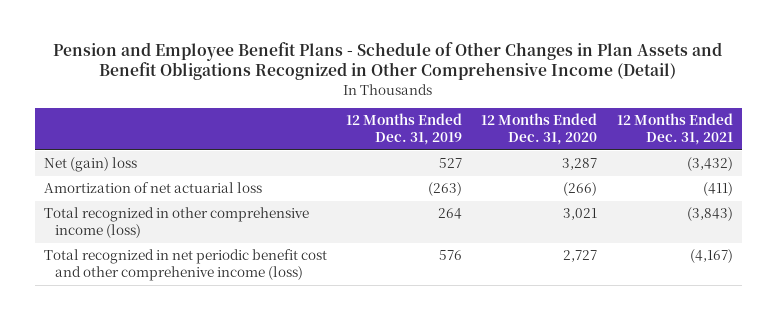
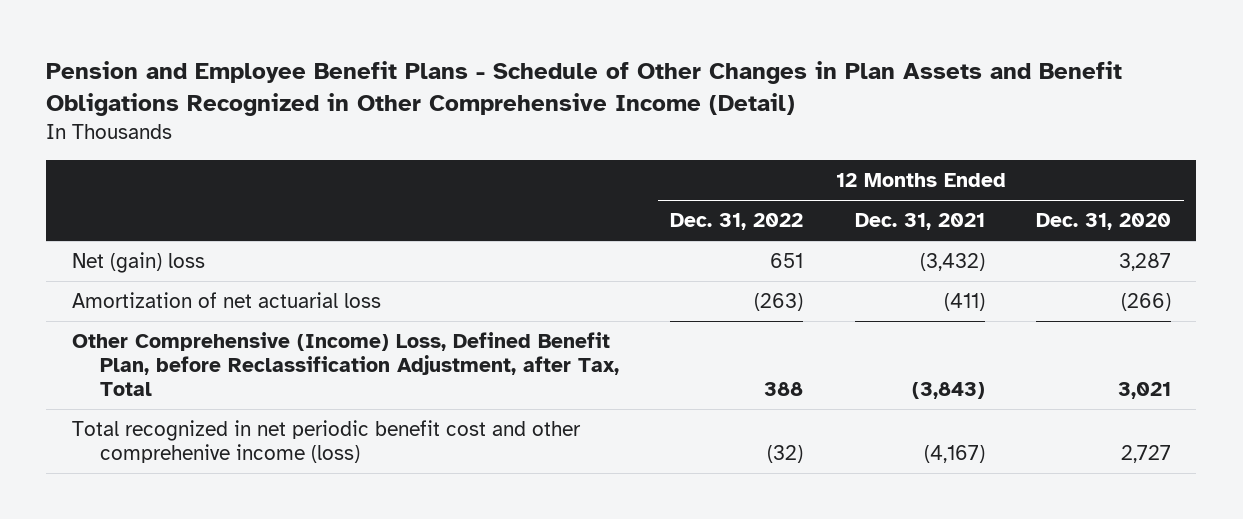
[346,113,463,146] 12 Months Ended Dec. 31, 2019 -> none
none -> [670,213,804,231] Dec. 31, 2022
[44,207,310,239] Total recognized in other comprehensive income (loss) -> [71,332,620,397] Other Comprehensive (Income) Loss, Defined Benefit Plan, before Reclassification Adjustment, after Tax, Total

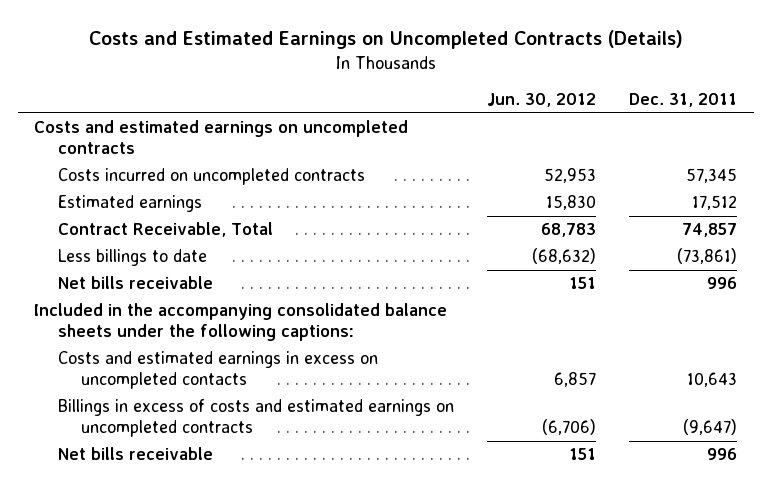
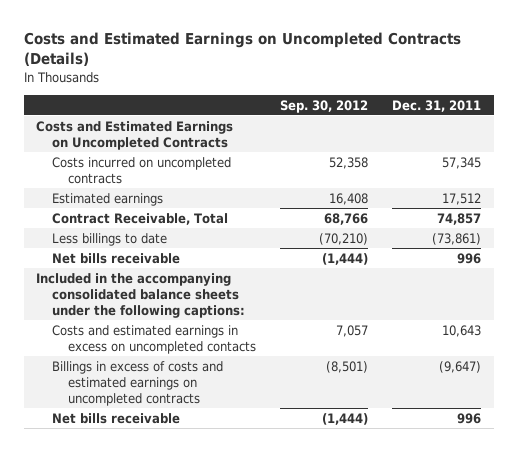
[487,93,597,108] Jun. 30, 2012 -> none
none -> [280,99,369,113] Sep. 30, 2012
[34,120,409,155] Costs and estimated earnings on uncompleted contracts -> [35,120,233,150] Costs and Estimated Earnings on Uncompleted Contracts

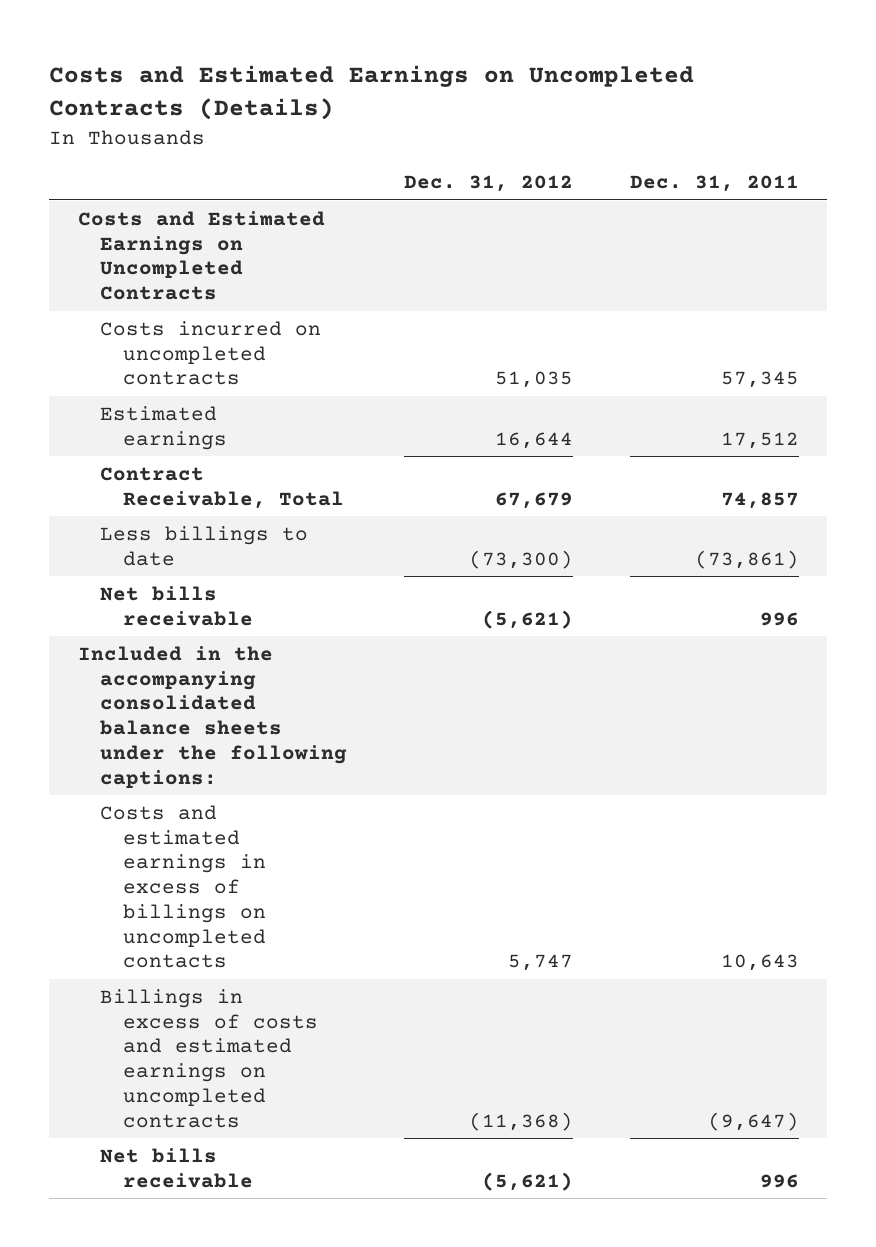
[280,99,369,113] Sep. 30, 2012 -> none
none -> [404,175,574,193] Dec. 31, 2012
[51,324,256,354] Costs and estimated earnings in excess on uncompleted contacts -> [100,804,266,969] Costs and estimated earnings in excess of billings on uncompleted contacts

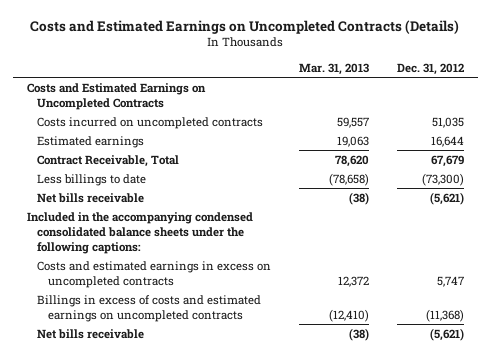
[629,175,799,193] Dec. 31, 2011 -> none
none -> [299,62,370,75] Mar. 31, 2013
[77,645,348,788] Included in the accompanying consolidated balance sheets under the following captions: -> [26,211,253,254] Included in the accompanying condensed consolidated balance sheets under the following captions:
[100,804,266,969] Costs and estimated earnings in excess of billings on uncompleted contacts -> [37,260,272,288] Costs and estimated earnings in excess on uncompleted contracts

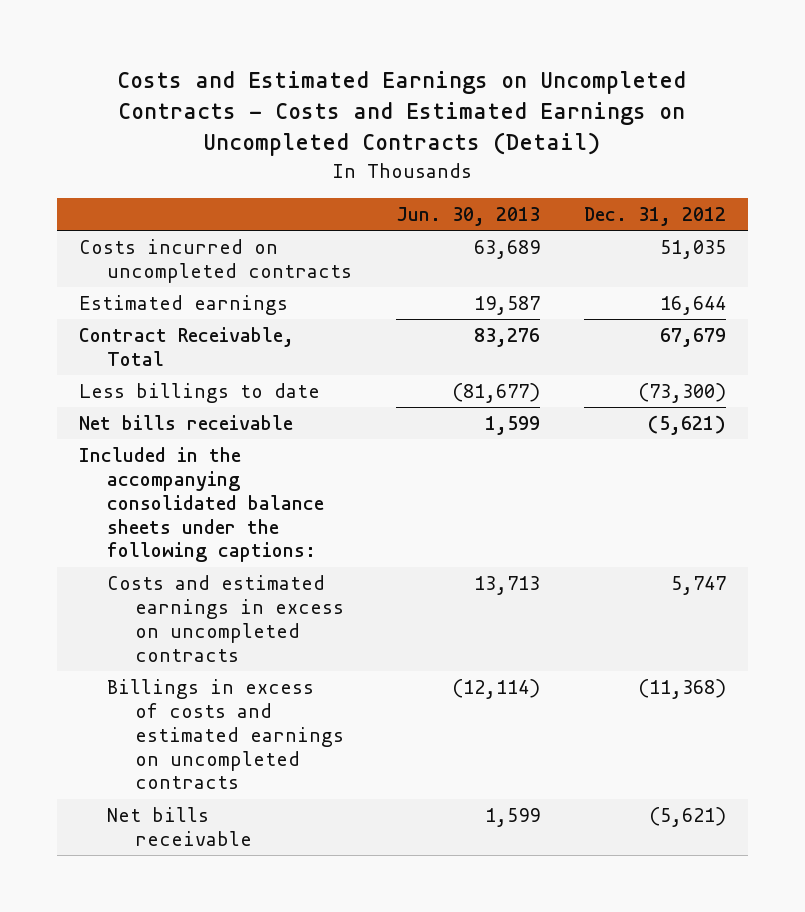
[30,19,460,34] Costs and Estimated Earnings on Uncompleted Contracts (Details) -> [117,71,687,157] Costs and Estimated Earnings on Uncompleted Contracts - Costs and Estimated Earnings on Uncompleted Contracts (Detail)
[299,62,370,75] Mar. 31, 2013 -> none
none -> [396,206,541,226] Jun. 30, 2013
[26,82,206,110] Costs and Estimated Earnings on Uncompleted Contracts -> none
[26,211,253,254] Included in the accompanying condensed consolidated balance sheets under the following captions: -> [78,447,325,563] Included in the accompanying consolidated balance sheets under the following captions:

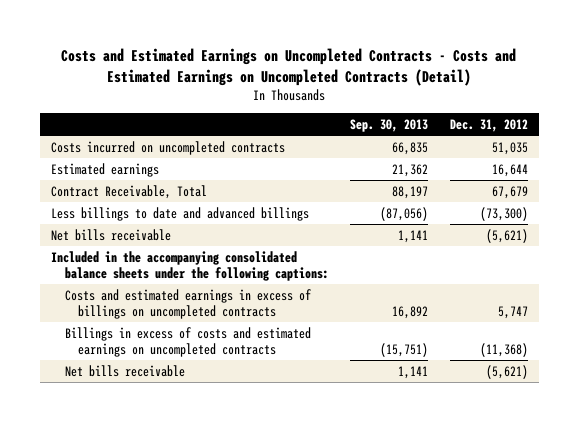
[396,206,541,226] Jun. 30, 2013 -> none
none -> [350,118,429,132] Sep. 30, 2013
[78,383,320,404] Less billings to date -> [50,206,309,221] Less billings to date and advanced billings
[107,575,345,662] Costs and estimated earnings in excess on uncompleted contracts -> [64,288,311,319] Costs and estimated earnings in excess of billings on uncompleted contracts

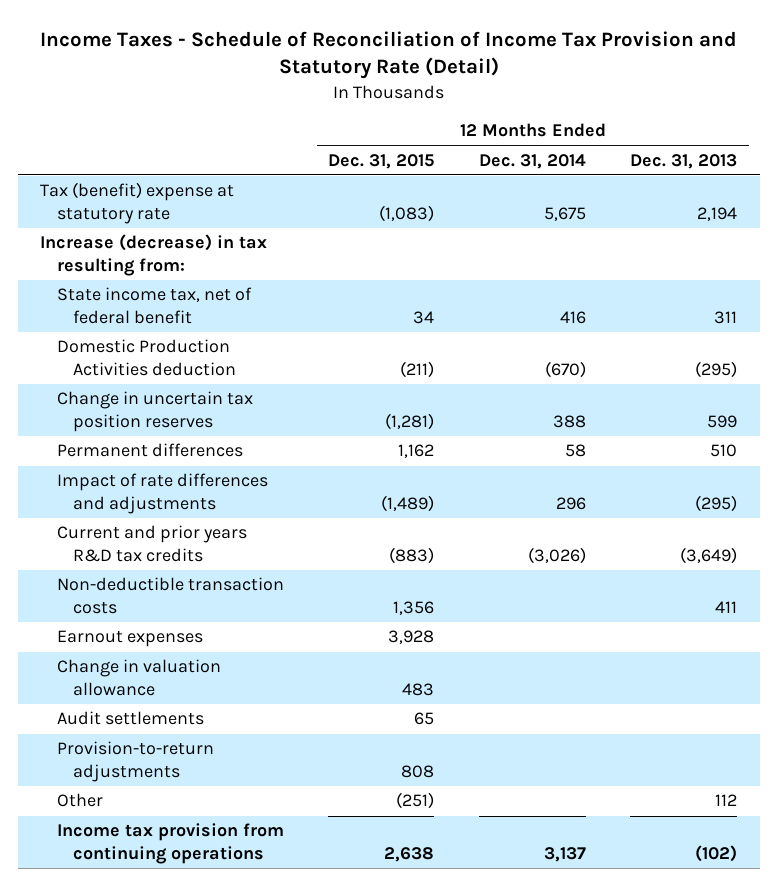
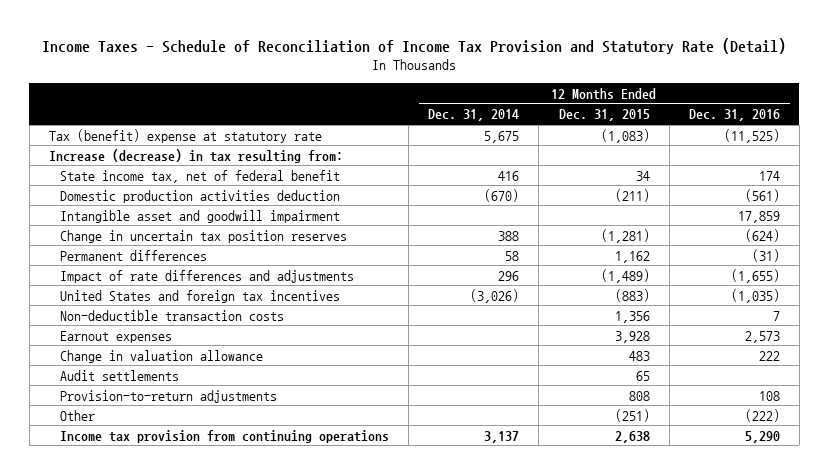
[630,153,738,169] Dec. 31, 2013 -> none
none -> [688,109,780,122] Dec. 31, 2016
[56,339,236,376] Domestic Production Activities deduction -> [60,189,341,203] Domestic production activities deduction
none -> [60,209,341,223] Intangible asset and goodwill impairment
[56,525,247,562] Current and prior years R&D tax credits -> [60,289,341,303] United States and foreign tax incentives

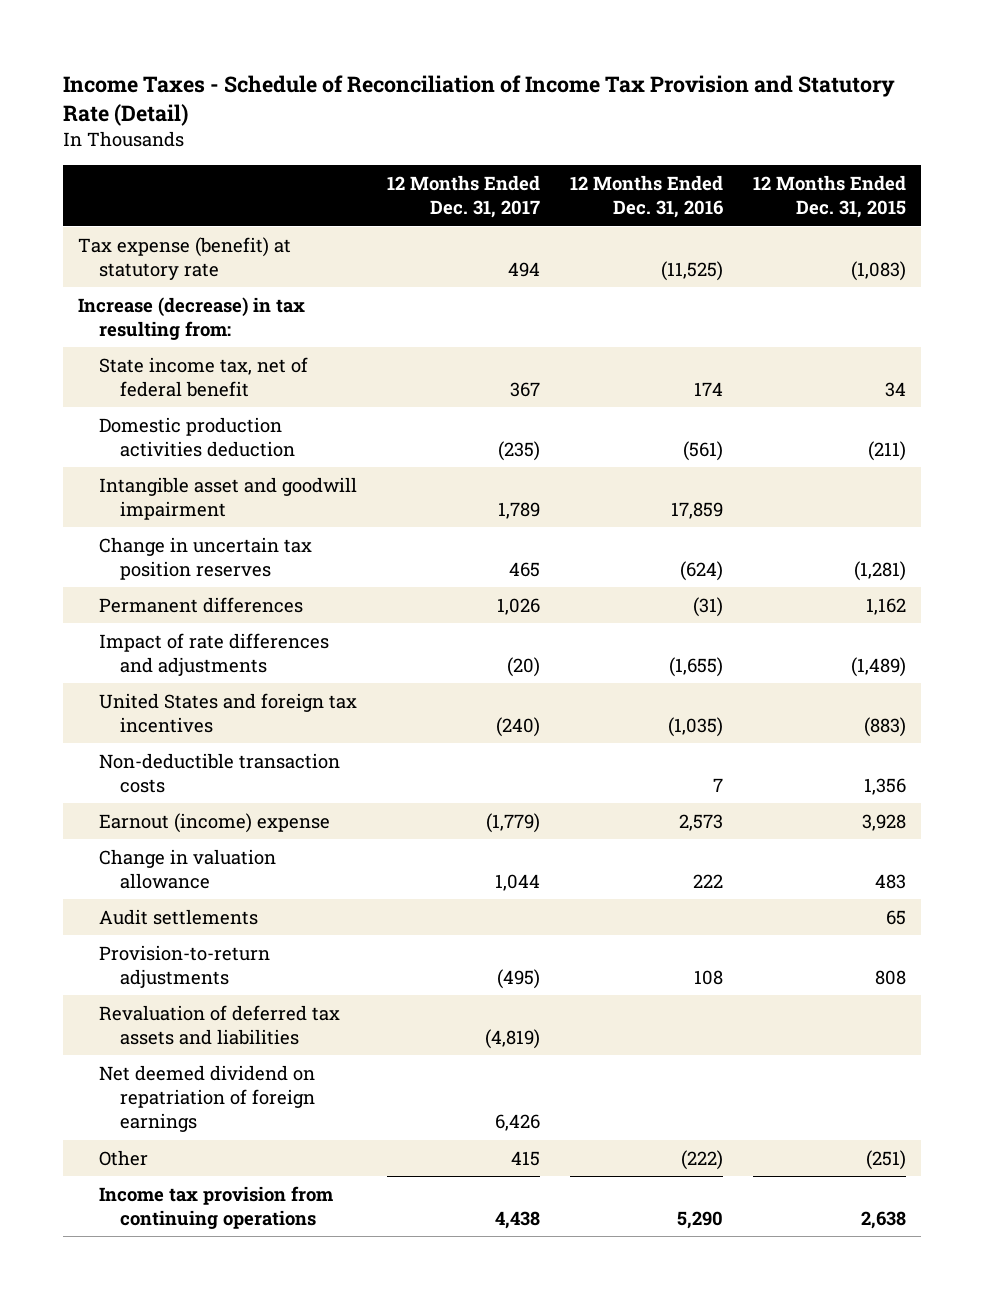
[428,109,520,122] Dec. 31, 2014 -> none
none -> [386,175,540,219] 12 Months Ended Dec. 31, 2017
[48,128,322,143] Tax (benefit) expense at statutory rate -> [78,236,292,281] Tax expense (benefit) at statutory rate
[60,330,173,343] Earnout expenses -> [98,812,330,833] Earnout (income) expense
none -> [98,1004,340,1046] Revaluation of deferred tax assets and liabilities
none -> [98,1064,315,1133] Net deemed dividend on repatriation of foreign earnings

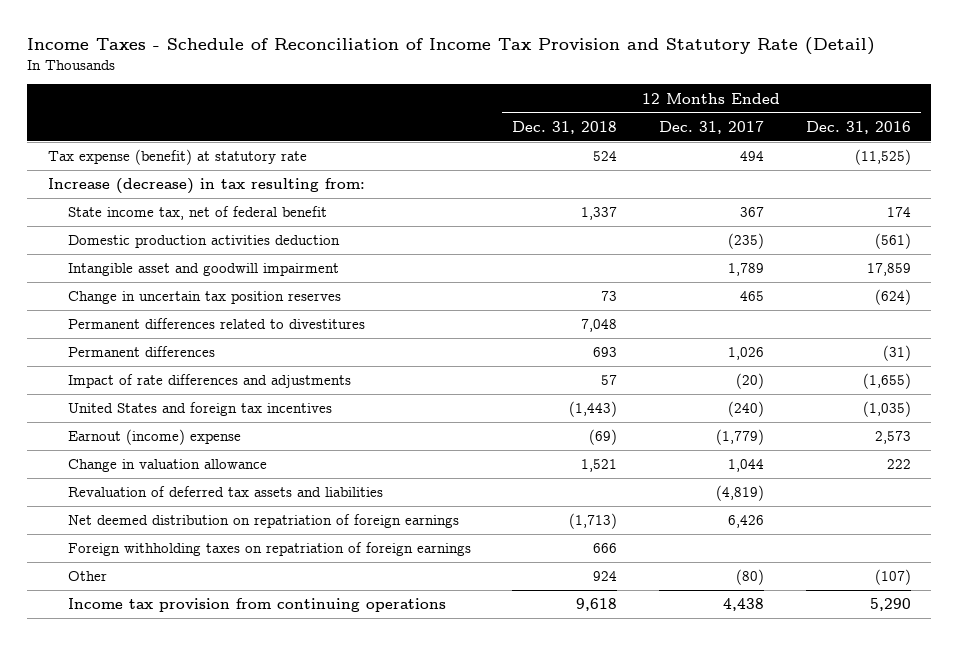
[753,175,907,219] 12 Months Ended Dec. 31, 2015 -> none
none -> [512,120,618,134] Dec. 31, 2018
none -> [67,318,365,330] Permanent differences related to divestitures
[98,752,340,794] Non-deductible transaction costs -> none
[98,908,258,925] Audit settlements -> none
[98,944,270,989] Provision-to-return adjustments -> none
[98,1064,315,1133] Net deemed dividend on repatriation of foreign earnings -> [67,514,459,529] Net deemed distribution on repatriation of foreign earnings
none -> [67,542,471,557] Foreign withholding taxes on repatriation of foreign earnings
[510,1150,540,1166] 415 -> [735,569,764,586] (80)
[681,1149,724,1170] (222) -> [874,569,911,586] (107)

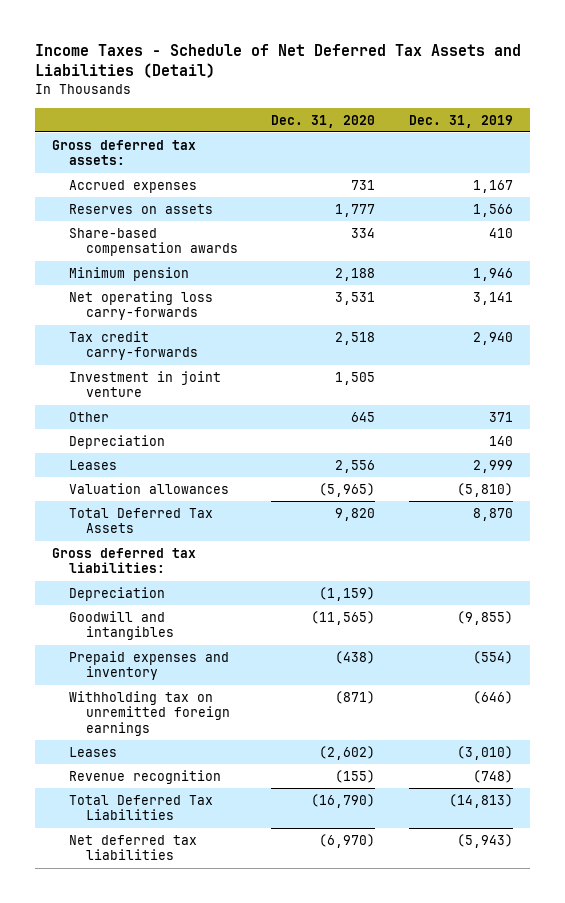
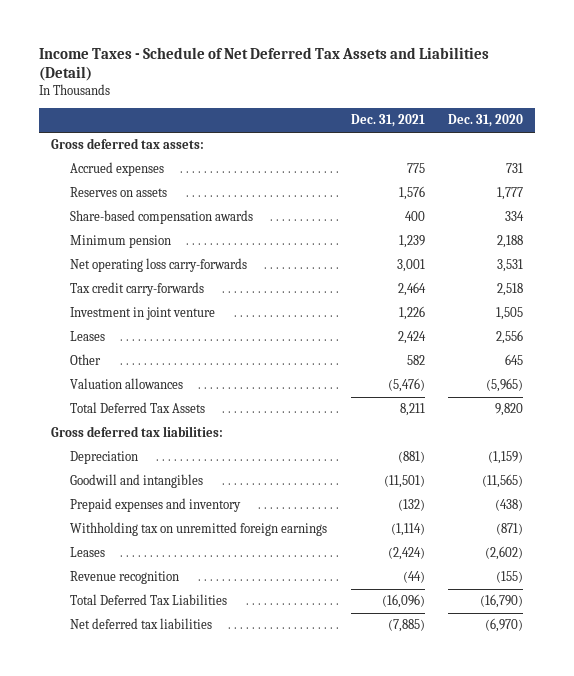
[408,114,513,128] Dec. 31, 2019 -> none
none -> [350,114,425,128] Dec. 31, 2021
[68,435,165,450] Depreciation -> none
[68,412,109,423] Other -> [70,354,102,366] Other

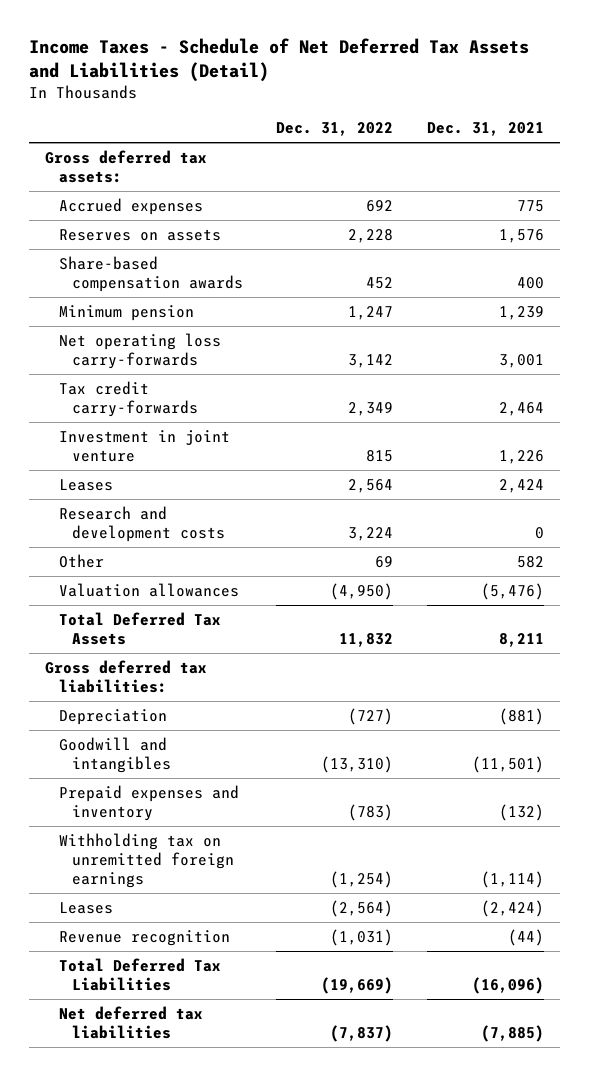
[448,114,524,128] Dec. 31, 2020 -> none
none -> [276,122,394,137] Dec. 31, 2022
none -> [58,505,226,543] Research and development costs

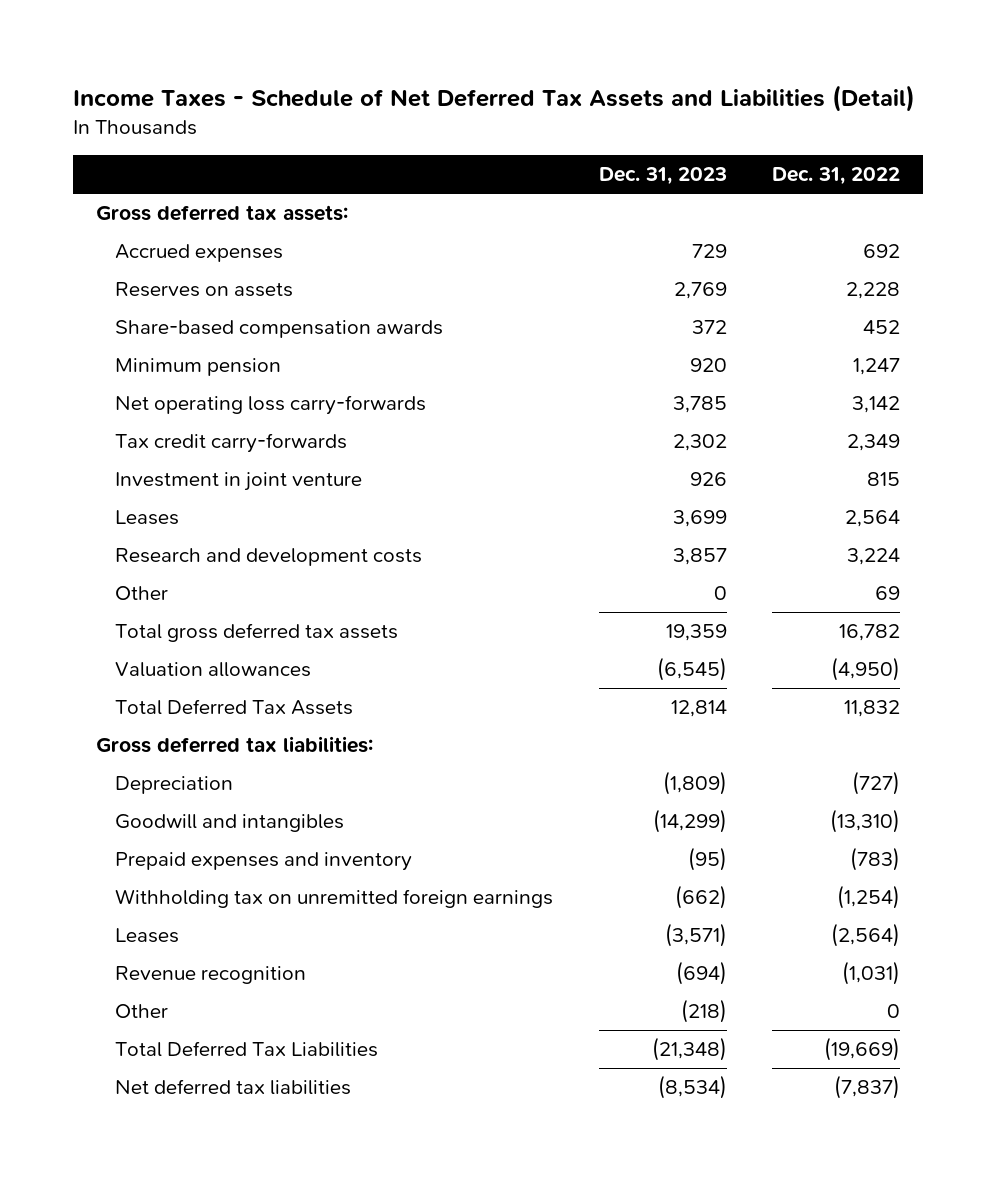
[426,122,544,137] Dec. 31, 2021 -> none
none -> [598,167,727,186] Dec. 31, 2023
none -> [114,623,398,643] Total gross deferred tax assets
none -> [114,1004,168,1019] Other

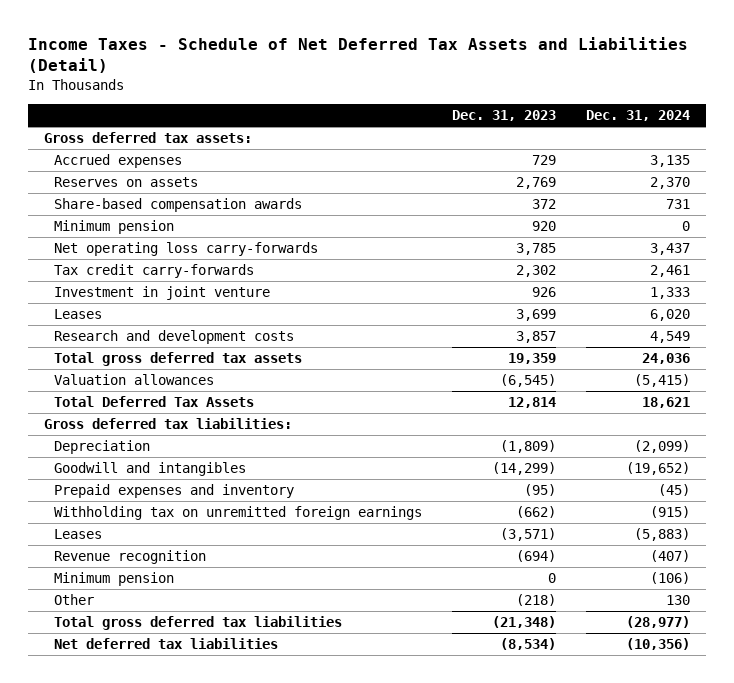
[772,167,901,186] Dec. 31, 2022 -> none
none -> [586,110,691,122] Dec. 31, 2024
[114,586,168,601] Other -> none
none -> [53,572,174,587] Minimum pension
[114,1041,378,1058] Total Deferred Tax Liabilities -> [53,616,342,631] Total gross deferred tax liabilities

